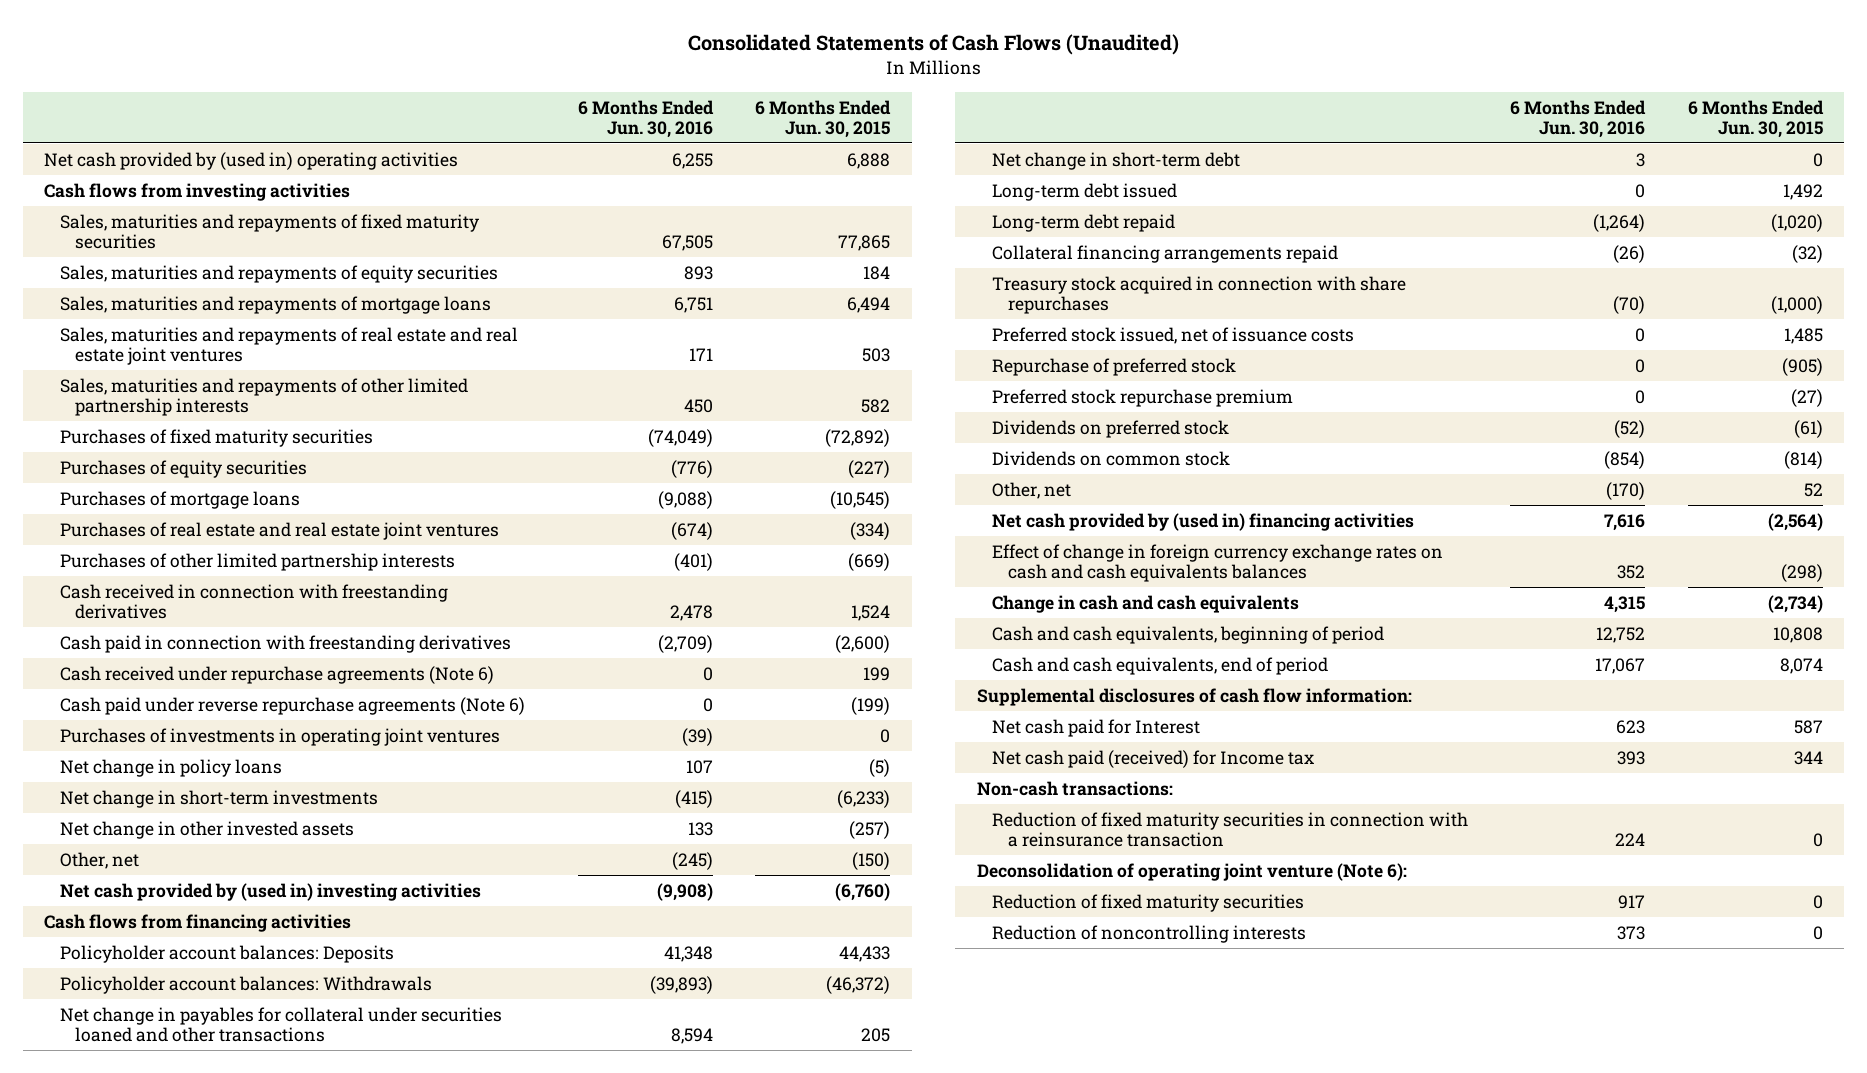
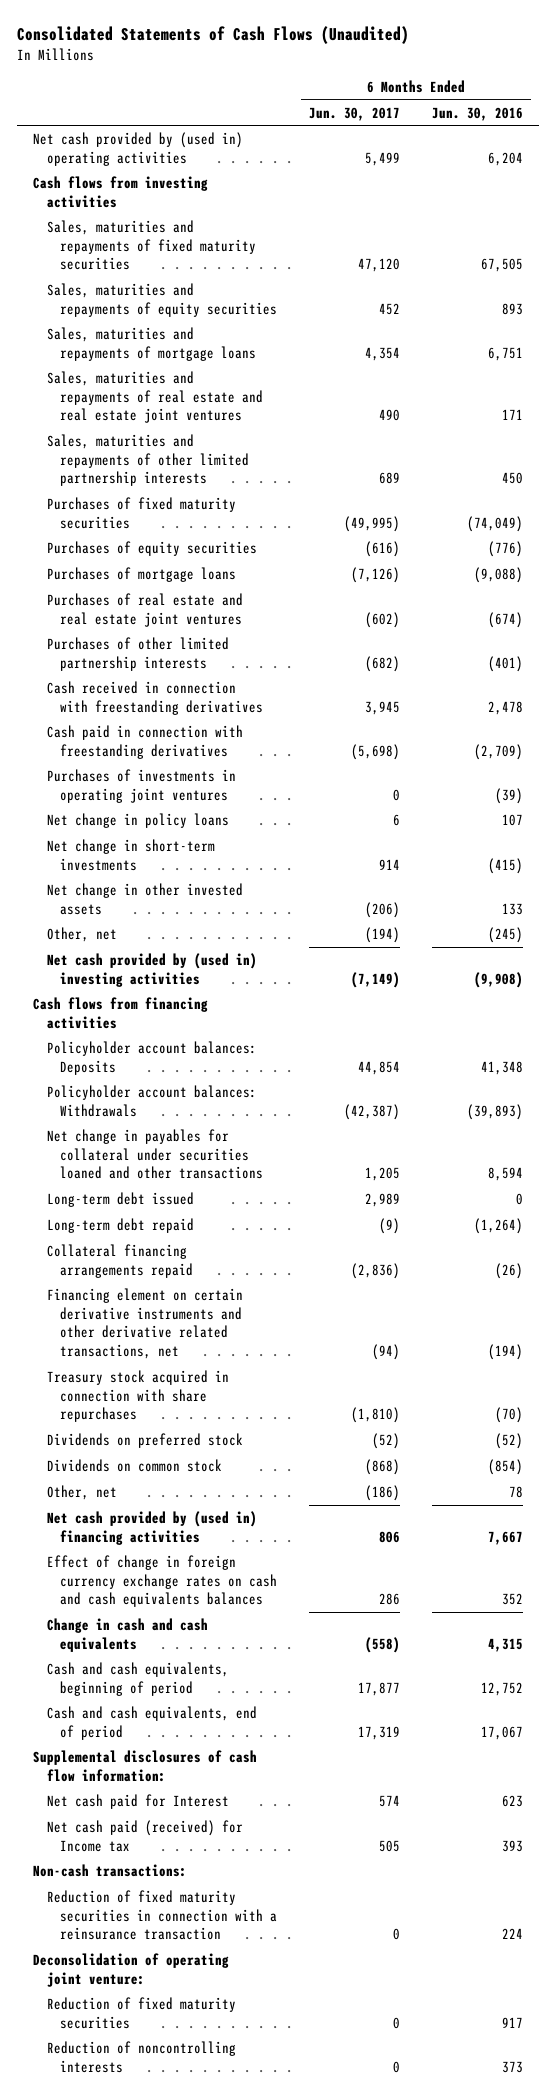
[755,99,892,138] 6 Months Ended Jun. 30, 2015 -> none
none -> [308,106,400,121] Jun. 30, 2017
[672,152,714,169] 6,255 -> [487,151,523,166] 6,204
[59,665,494,684] Cash received under repurchase agreements (Note 6) -> none
[59,696,525,715] Cash paid under reverse repurchase agreements (Note 6) -> none
[992,151,1241,170] Net change in short-term debt -> none
none -> [46,1287,243,1360] Financing element on certain derivative instruments and other derivative related transactions, net
[992,326,1355,344] Preferred stock issued, net of issuance costs -> none
[992,357,1237,376] Repurchase of preferred stock -> none
[992,388,1294,407] Preferred stock repurchase premium -> none
[1606,481,1646,500] (170) -> [508,1485,523,1498] 78
[1604,513,1646,531] 7,616 -> [487,1530,523,1545] 7,667
[976,862,1407,881] Deconsolidation of operating joint venture (Note 6): -> [33,1952,230,1987] Deconsolidation of operating joint venture:

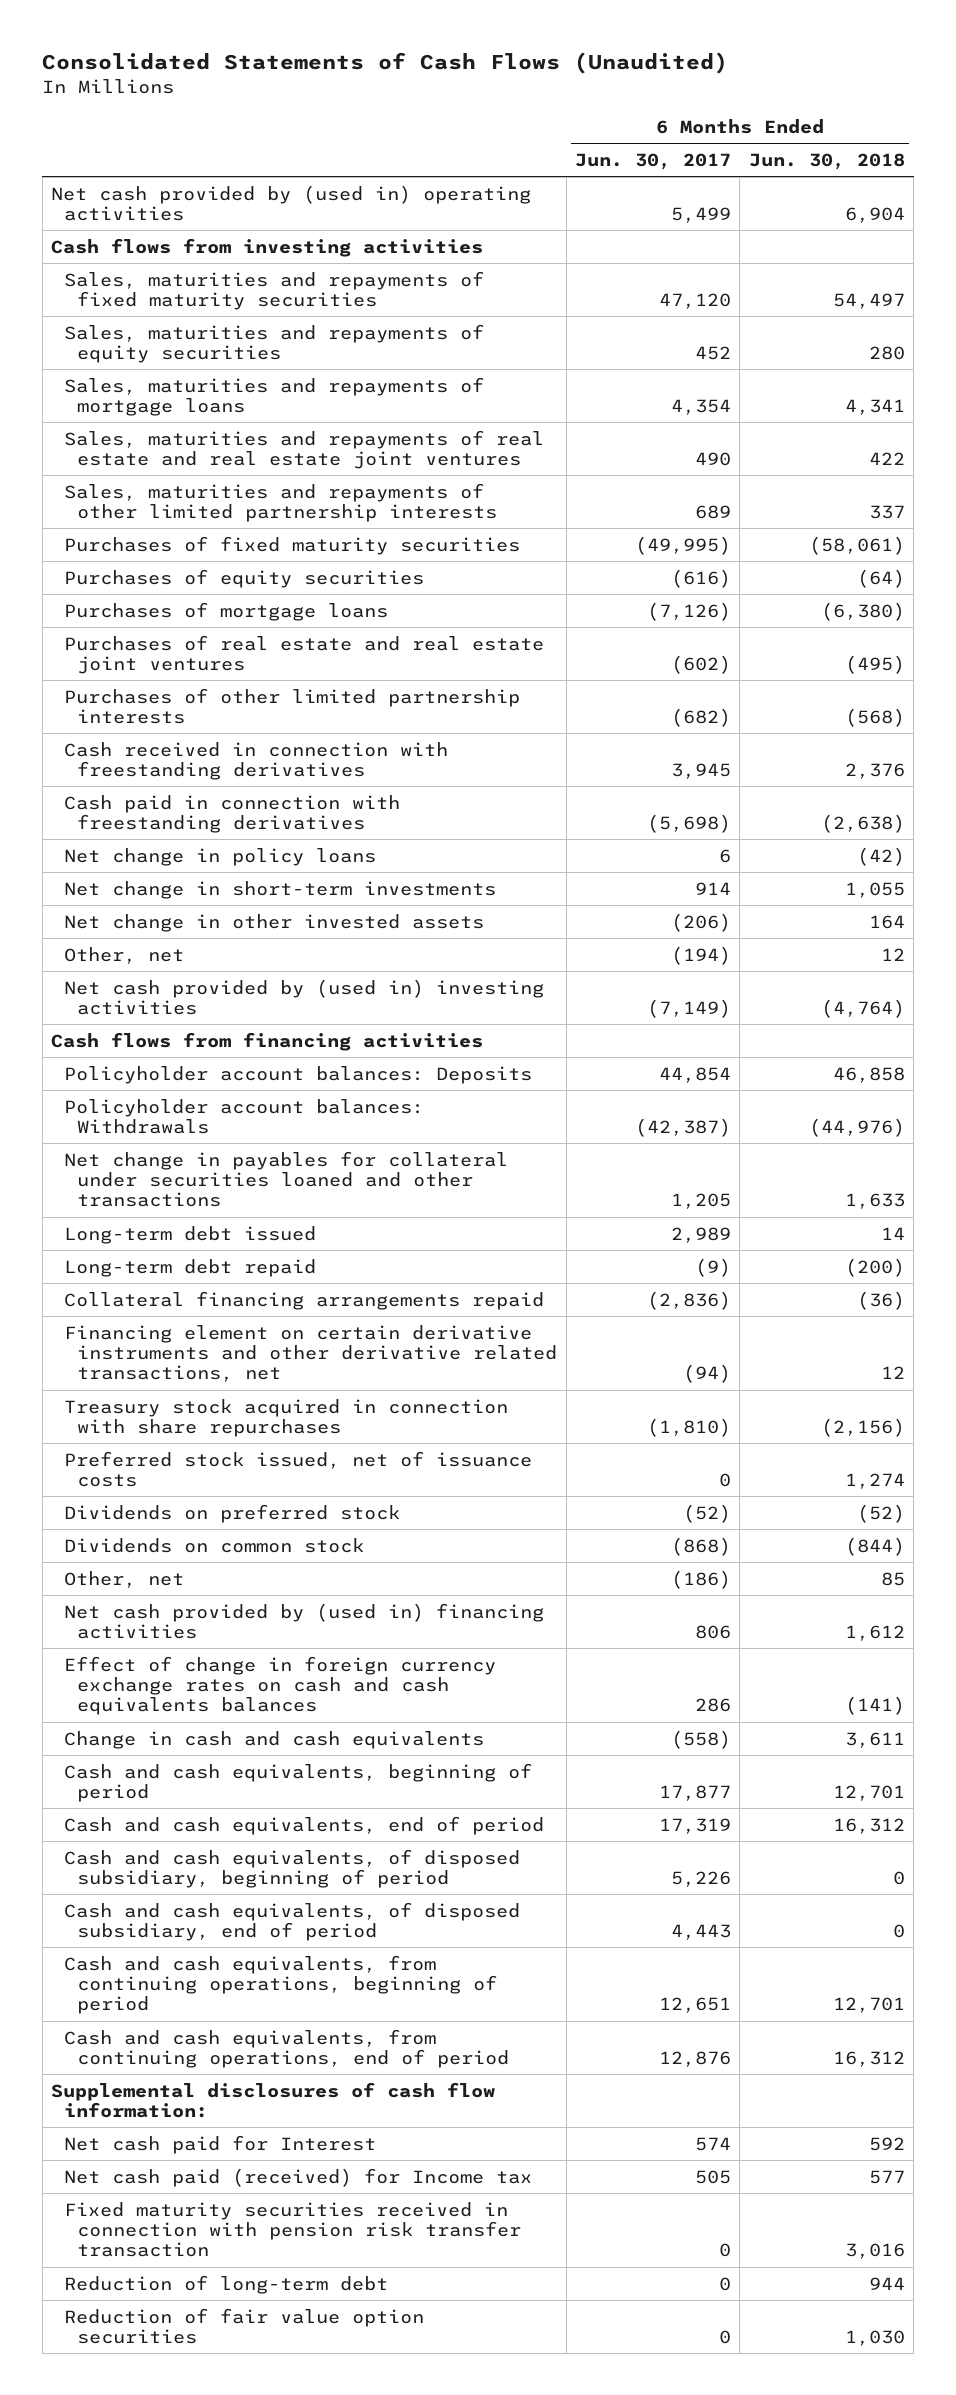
[431,106,523,121] Jun. 30, 2016 -> none
none -> [748,152,905,170] Jun. 30, 2018
[46,768,236,803] Purchases of investments in operating joint ventures -> none
none -> [64,1450,533,1487] Preferred stock issued, net of issuance costs
none -> [64,1848,521,1888] Cash and cash equivalents, of disposed subsidiary, beginning of period
none -> [64,1901,521,1941] Cash and cash equivalents, of disposed subsidiary, end of period
none -> [64,1954,498,2015] Cash and cash equivalents, from continuing operations, beginning of period
none -> [64,2028,510,2068] Cash and cash equivalents, from continuing operations, end of period
[33,1863,188,1877] Non-cash transactions: -> none
[46,1889,277,1941] Reduction of fixed maturity securities in connection with a reinsurance transaction -> none
[33,1952,230,1987] Deconsolidation of operating joint venture: -> none
[46,1996,236,2029] Reduction of fixed maturity securities -> none
[46,2040,236,2073] Reduction of noncontrolling interests -> none
none -> [64,2201,522,2258] Fixed maturity securities received in connection with pension risk transfer transaction
none -> [64,2274,389,2294] Reduction of long-term debt
none -> [64,2307,425,2344] Reduction of fair value option securities

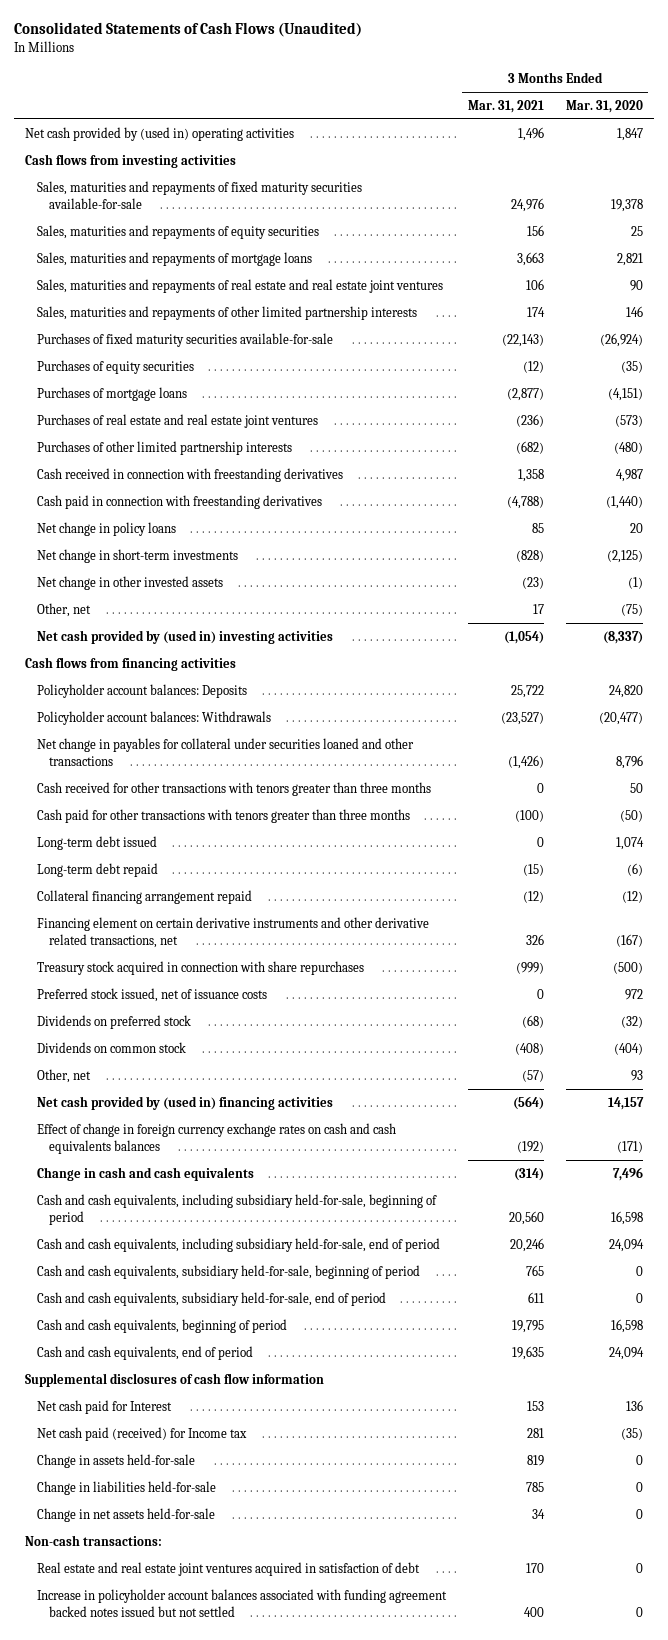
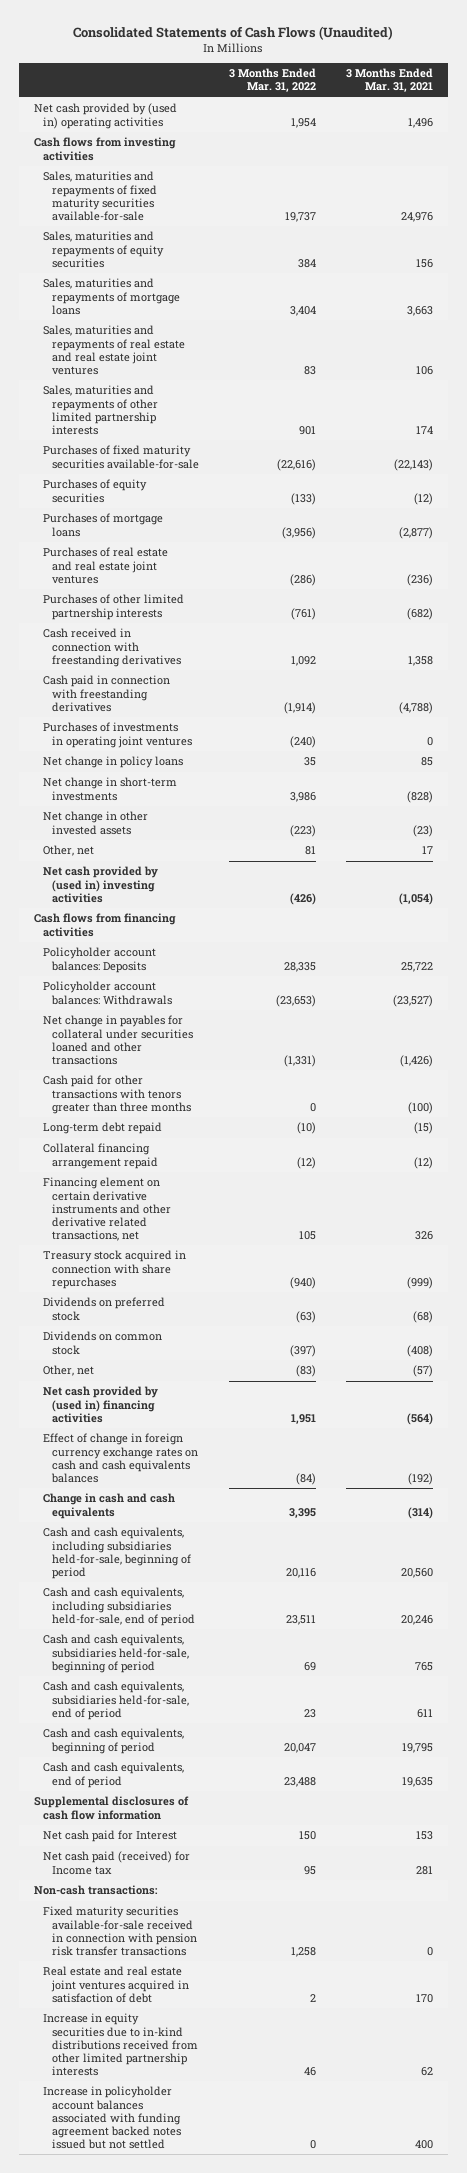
[565,100,643,114] Mar. 31, 2020 -> none
none -> [229,68,317,93] 3 Months Ended Mar. 31, 2022
none -> [43,722,193,748] Purchases of investments in operating joint ventures
[36,781,431,796] Cash received for other transactions with tenors greater than three months -> none
[36,835,157,850] Long-term debt issued -> none
[36,987,267,1002] Preferred stock issued, net of issuance costs -> none
[36,1193,437,1225] Cash and cash equivalents, including subsidiary held-for-sale, beginning of period -> [43,1527,192,1579] Cash and cash equivalents, including subsidiaries held-for-sale, beginning of period
[36,1237,440,1252] Cash and cash equivalents, including subsidiary held-for-sale, end of period -> [43,1587,196,1626] Cash and cash equivalents, including subsidiaries held-for-sale, end of period
[36,1264,420,1279] Cash and cash equivalents, subsidiary held-for-sale, beginning of period -> [43,1634,190,1673] Cash and cash equivalents, subsidiaries held-for-sale, beginning of period
[36,1291,386,1306] Cash and cash equivalents, subsidiary held-for-sale, end of period -> [43,1681,190,1720] Cash and cash equivalents, subsidiaries held-for-sale, end of period
[36,1453,195,1468] Change in assets held-for-sale -> none
[36,1480,216,1495] Change in liabilities held-for-sale -> none
[36,1507,215,1522] Change in net assets held-for-sale -> none
none -> [43,1906,198,1956] Fixed maturity securities available-for-sale received in connection with pension risk transfer transactions
none -> [43,2013,199,2077] Increase in equity securities due to in-kind distributions received from other limited partnership interests

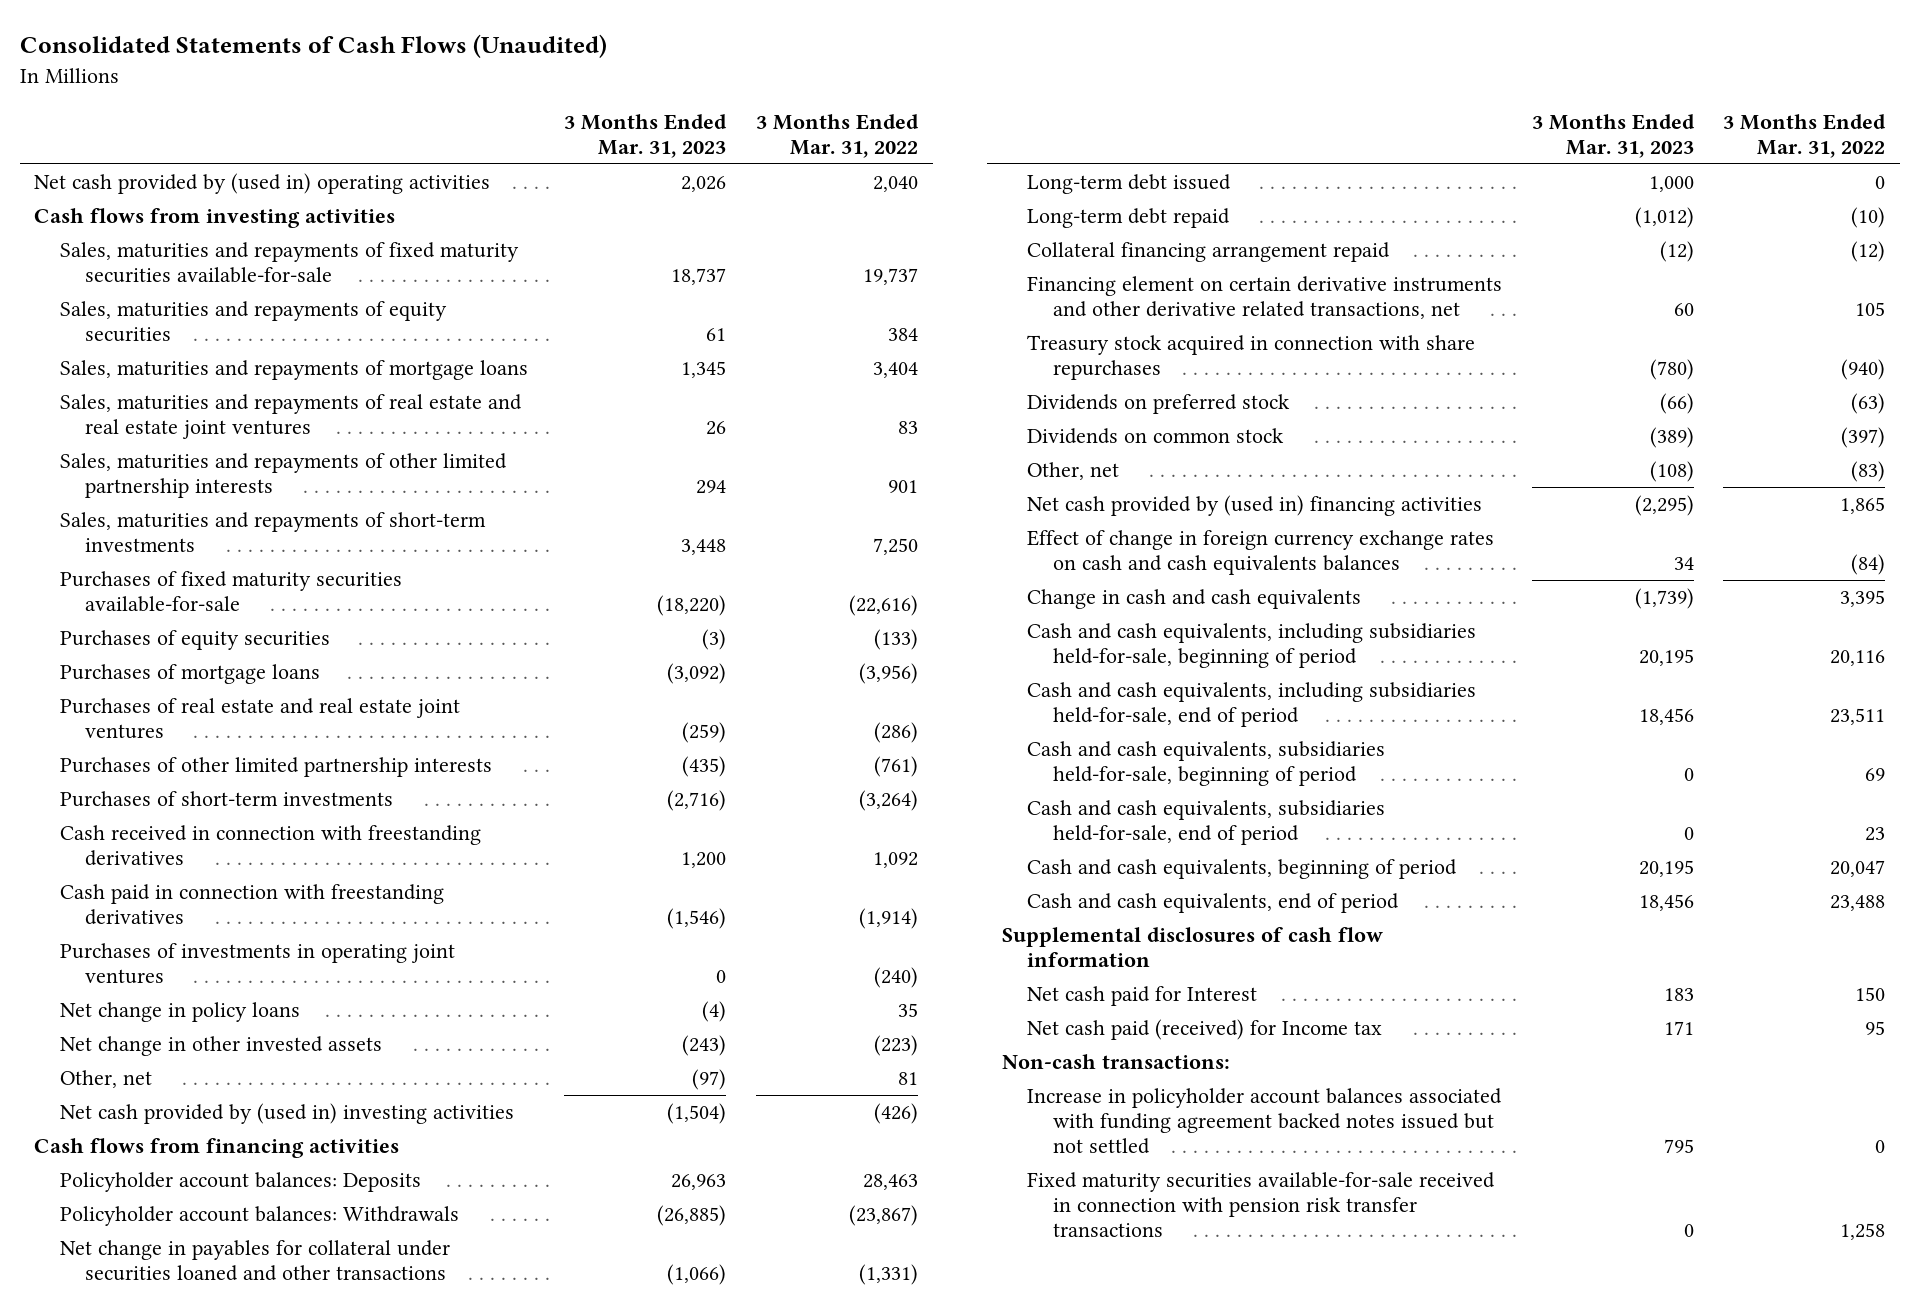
[345,68,433,93] 3 Months Ended Mar. 31, 2021 -> none
none -> [564,113,728,158] 3 Months Ended Mar. 31, 2023
[291,117,317,128] 1,954 -> [872,176,918,193] 2,040
none -> [59,512,486,553] Sales, maturities and repayments of short-term investments
none -> [59,791,393,808] Purchases of short-term investments
[43,777,178,801] Net change in short-term investments -> none
[284,961,317,972] 28,335 -> [862,1174,918,1191] 28,463
[276,994,317,1007] (23,653) -> [848,1205,918,1227] (23,867)
[43,1075,192,1114] Cash paid for other transactions with tenors greater than three months -> none
none -> [1027,174,1232,195] Long-term debt issued
[291,1413,317,1424] 1,951 -> [1840,497,1886,515] 1,865
[43,1966,190,2003] Real estate and real estate joint ventures acquired in satisfaction of debt -> none
[43,2013,199,2077] Increase in equity securities due to in-kind distributions received from other limited partnership interests -> none
[43,1906,198,1956] Fixed maturity securities available-for-sale received in connection with pension risk transfer transactions -> [1027,1172,1496,1238] Fixed maturity securities available-for-sale received in connection with pension risk transfer transactions

